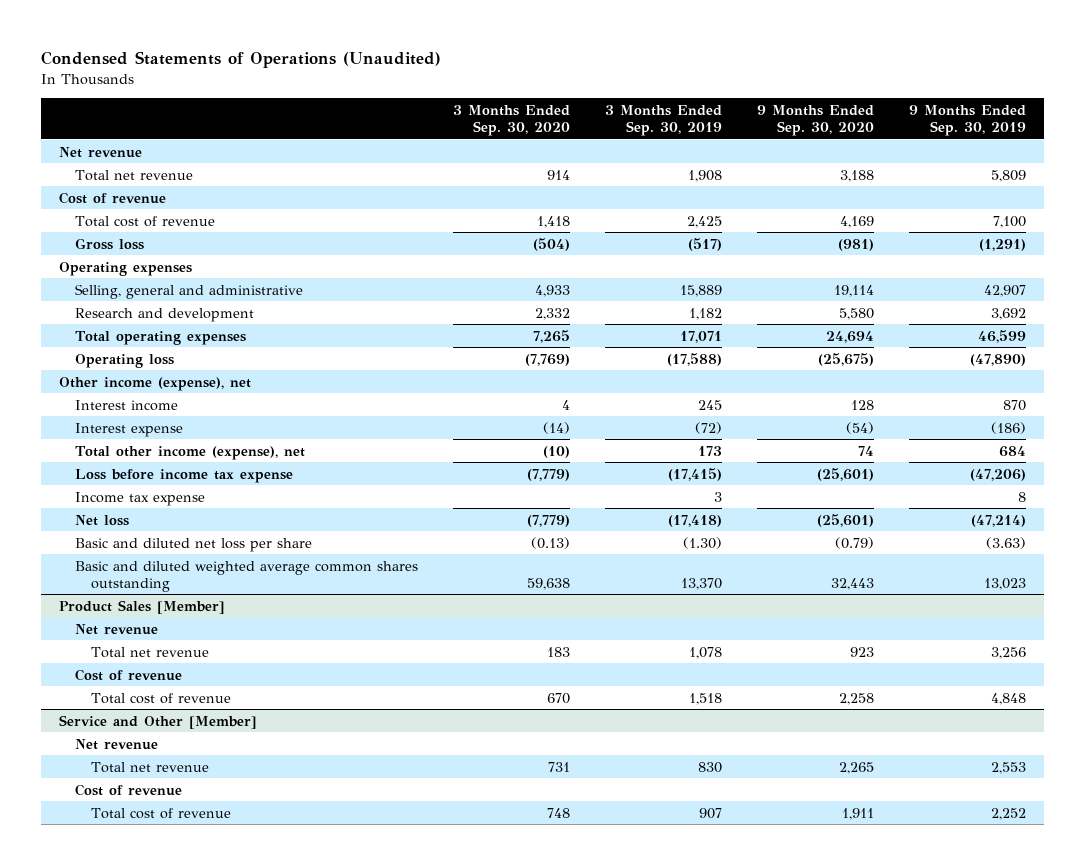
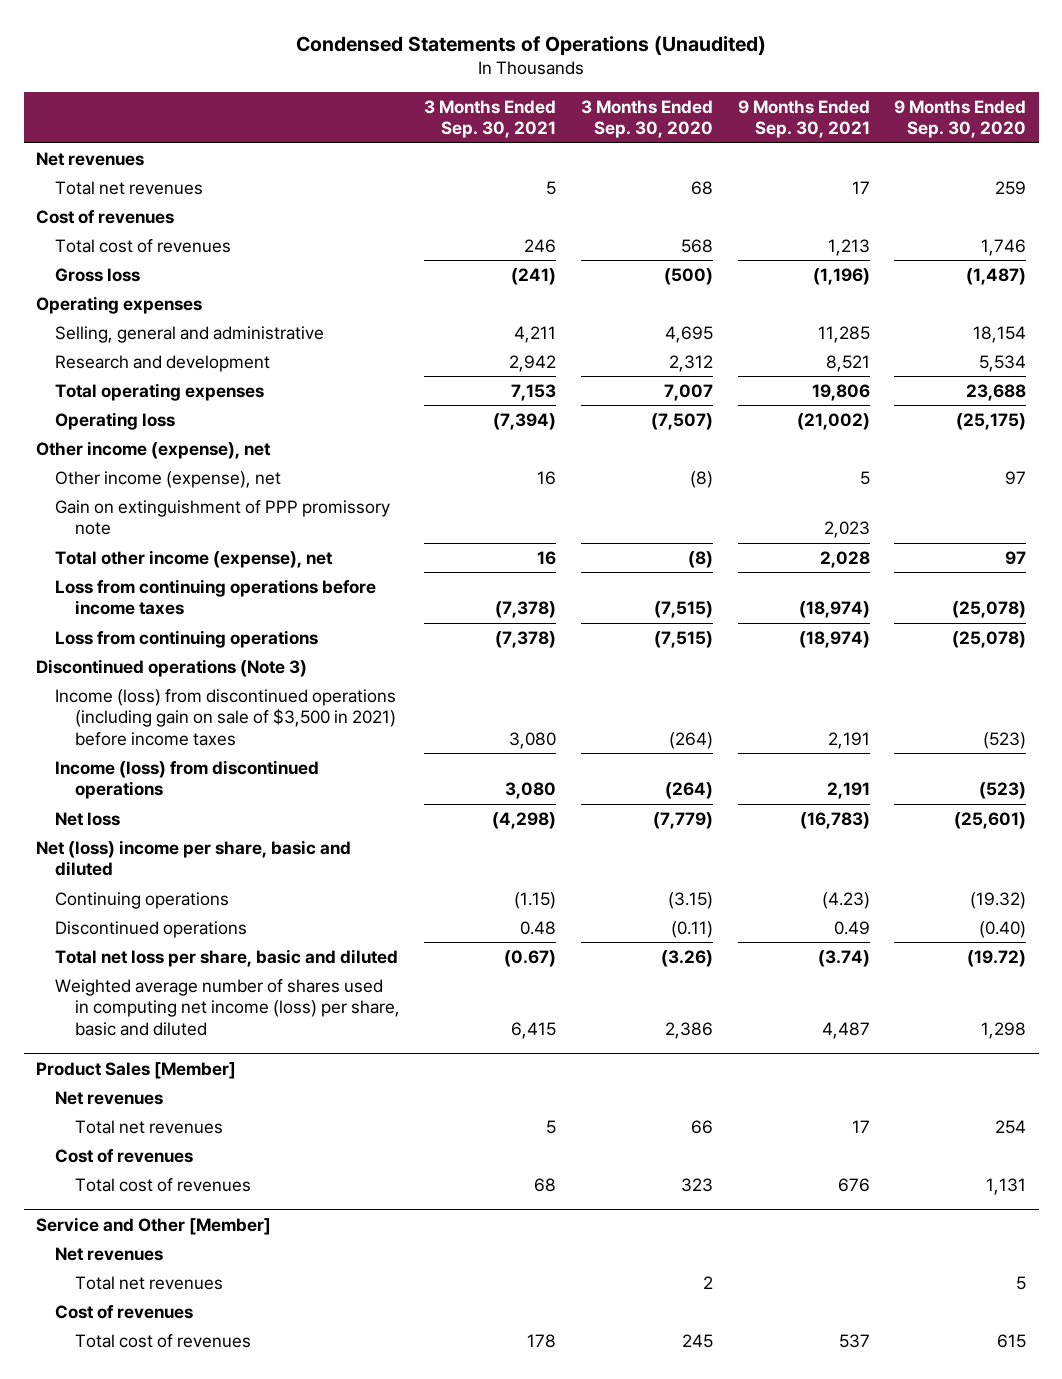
[605,104,723,137] 3 Months Ended Sep. 30, 2019 -> none
[909,104,1027,137] 9 Months Ended Sep. 30, 2019 -> none
none -> [424,99,557,139] 3 Months Ended Sep. 30, 2021
none -> [737,99,870,139] 9 Months Ended Sep. 30, 2021
[58,146,142,158] Net revenue -> [36,151,145,166] Net revenues
[74,169,193,181] Total net revenue -> [55,180,204,195] Total net revenues
[546,169,570,180] 914 -> [690,180,713,195] 68
[840,169,875,182] 3,188 -> [995,180,1027,195] 259
[58,191,166,204] Cost of revenue -> [36,209,175,224] Cost of revenues
[74,215,215,227] Total cost of revenue -> [55,238,232,253] Total cost of revenues
[536,215,570,228] 1,418 -> [680,238,713,253] 568
[840,215,875,228] 4,169 -> [981,238,1027,256] 1,746
[532,237,570,251] (504) -> [663,267,713,285] (500)
[838,238,875,251] (981) -> [966,267,1027,285] (1,487)
[534,284,570,297] 4,933 -> [664,325,713,343] 4,695
[834,284,875,297] 19,114 -> [973,325,1027,343] 18,154
[534,307,570,320] 2,332 -> [668,354,713,372] 2,312
[839,307,875,320] 5,580 -> [979,354,1027,372] 5,534
[532,329,570,343] 7,265 -> [663,383,713,401] 7,007
[826,330,875,343] 24,694 -> [966,383,1027,401] 23,688
[524,353,570,366] (7,769) -> [650,412,713,430] (7,507)
[818,352,875,366] (25,675) -> [956,412,1027,430] (25,175)
[74,399,178,411] Interest income -> none
[74,422,183,437] Interest expense -> none
[74,491,205,506] Income tax expense -> none
none -> [55,470,282,488] Other income (expense), net
none -> [55,499,391,536] Gain on extinguishment of PPP promissory note
[542,445,570,458] (10) -> [687,550,713,568] (8)
[858,445,875,456] 74 -> [1005,550,1027,565] 97
[74,468,293,483] Loss before income tax expense -> [55,578,377,616] Loss from continuing operations before income taxes
[526,468,570,481] (7,779) -> [653,601,713,619] (7,515)
[817,467,875,481] (25,601) -> [952,601,1027,619] (25,078)
none -> [55,629,319,648] Loss from continuing operations
none -> [36,658,308,677] Discontinued operations (Note 3)
none -> [55,688,397,746] Income (loss) from discontinued operations (including gain on sale of $3,500 in 2021) before income taxes
none -> [55,759,320,800] Income (loss) from discontinued operations
none -> [36,839,352,877] Net (loss) income per share, basic and diluted
none -> [55,891,230,909] Continuing operations
none -> [55,920,248,938] Discontinued operations
[74,537,312,552] Basic and diluted net loss per share -> [55,948,399,967] Total net loss per share, basic and diluted
[530,536,570,549] (0.13) -> [660,949,713,967] (3.26)
[835,536,875,549] (0.79) -> [967,949,1027,967] (19.72)
[74,560,418,592] Basic and diluted weighted average common shares outstanding -> [55,978,400,1036] Weighted average number of shares used in computing net income (loss) per share, basic and diluted
[526,577,570,590] 59,638 -> [664,1021,713,1039] 2,386
[831,577,875,590] 32,443 -> [981,1021,1027,1039] 1,298
[74,623,158,635] Net revenue -> [55,1090,164,1105] Net revenues
[90,646,209,658] Total net revenue -> [74,1119,223,1134] Total net revenues
[546,646,570,657] 183 -> [690,1119,713,1134] 66
[850,646,875,657] 923 -> [995,1119,1027,1134] 254
[74,668,182,681] Cost of revenue -> [55,1148,194,1163] Cost of revenues
[90,692,231,704] Total cost of revenue -> [74,1177,251,1192] Total cost of revenues
[546,692,570,704] 670 -> [680,1177,713,1192] 323
[839,692,875,705] 2,258 -> [986,1177,1027,1195] 1,131
[74,738,158,750] Net revenue -> [55,1246,164,1261] Net revenues
[90,761,209,773] Total net revenue -> [74,1275,223,1290] Total net revenues
[547,761,570,772] 731 -> [702,1275,713,1289] 2
[839,761,875,774] 2,265 -> [1016,1275,1027,1290] 5
[74,783,182,796] Cost of revenue -> [55,1304,194,1319] Cost of revenues
[90,807,231,819] Total cost of revenue -> [74,1333,251,1348] Total cost of revenues
[546,807,570,818] 748 -> [681,1333,713,1348] 245
[842,807,875,820] 1,911 -> [997,1333,1027,1348] 615

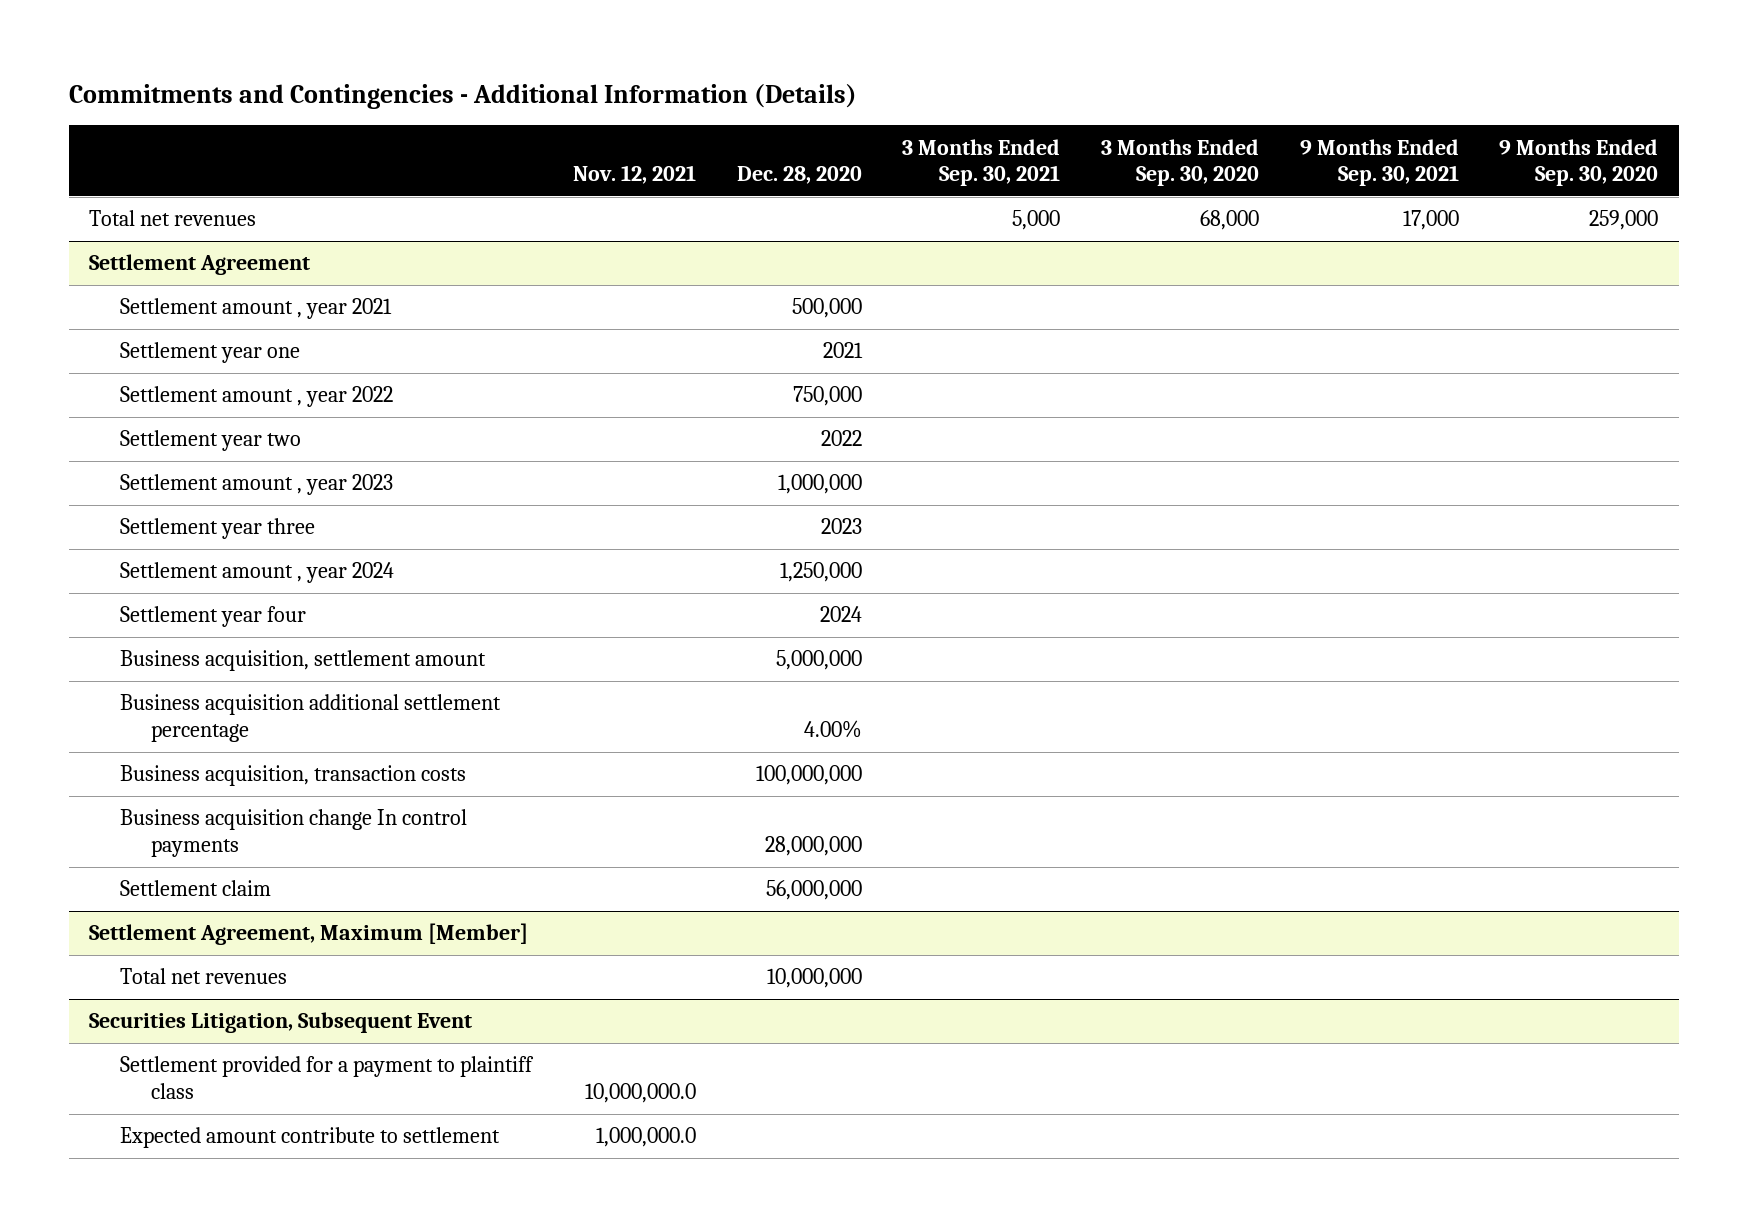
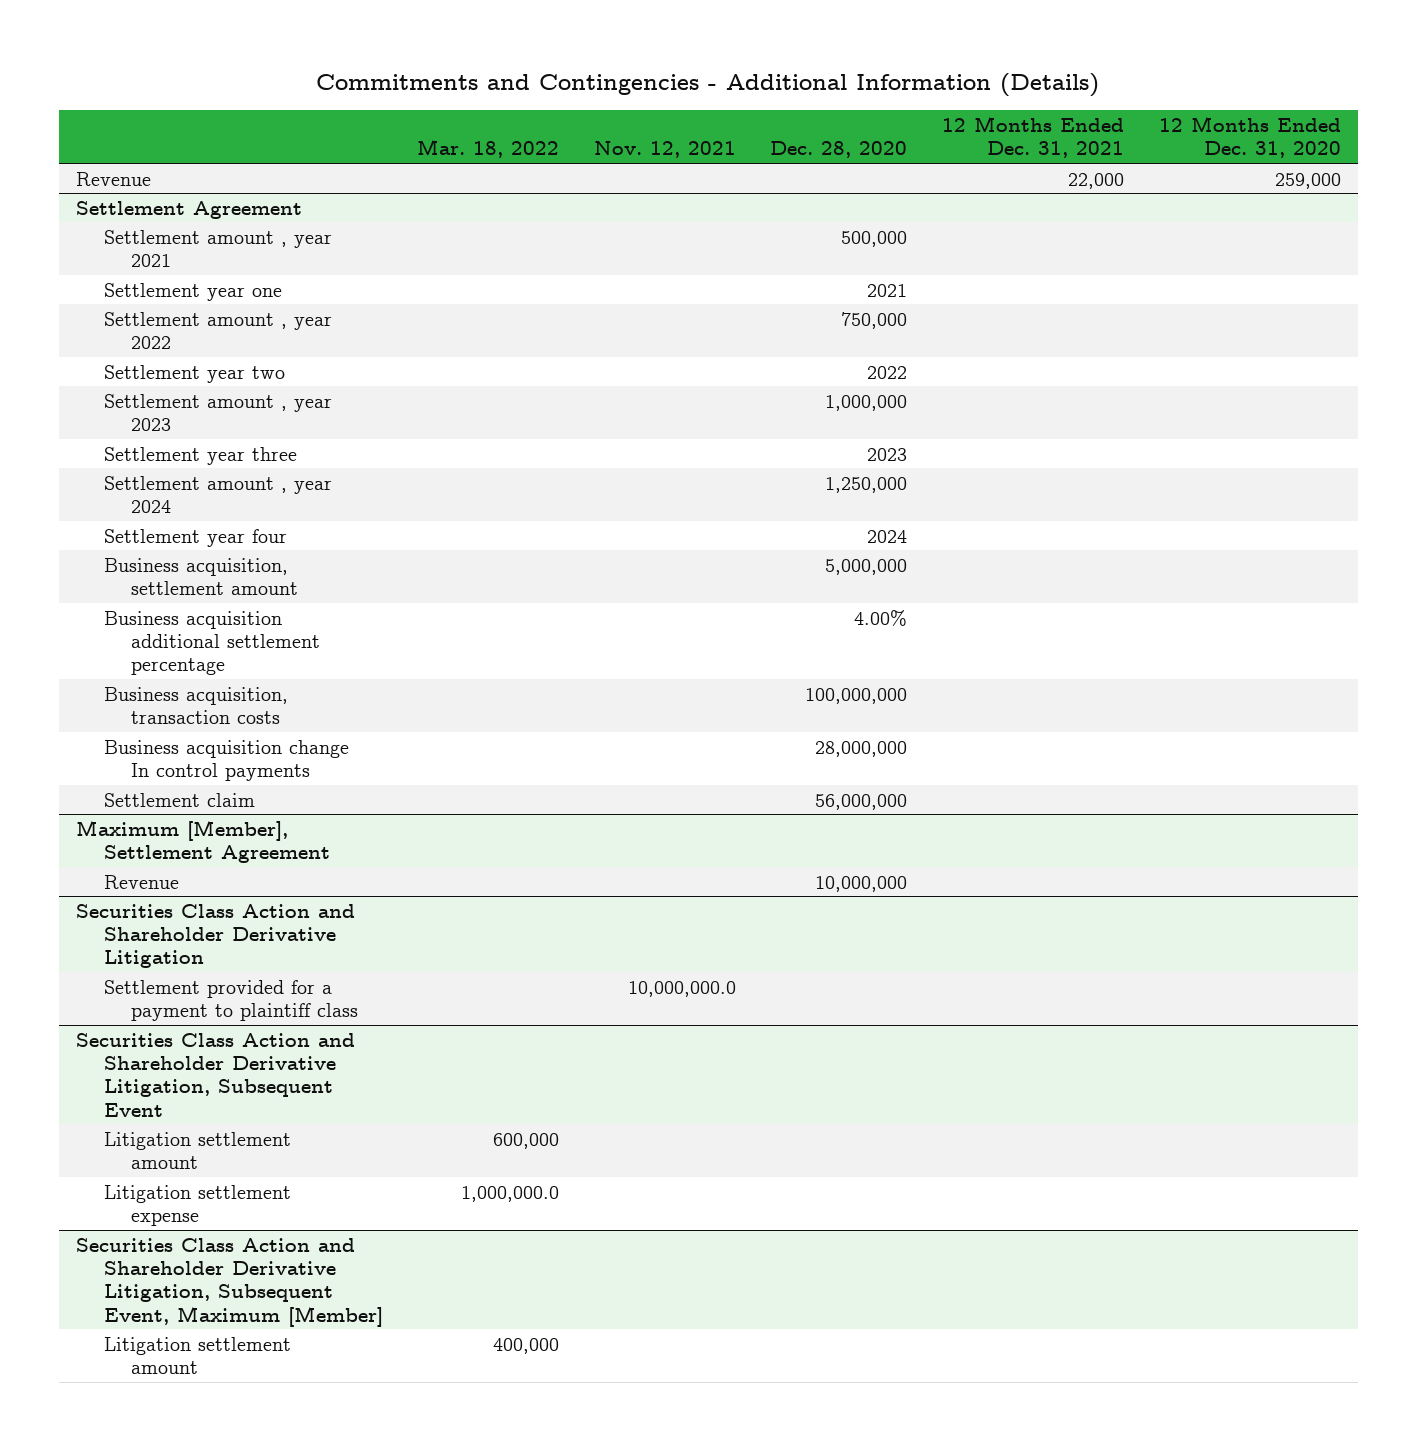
[902,138,1061,187] 3 Months Ended Sep. 30, 2021 -> none
[1101,138,1260,187] 3 Months Ended Sep. 30, 2020 -> none
[1299,138,1459,187] 9 Months Ended Sep. 30, 2021 -> none
[1499,138,1659,187] 9 Months Ended Sep. 30, 2020 -> none
none -> [417,139,560,159] Mar. 18, 2022
none -> [941,115,1124,159] 12 Months Ended Dec. 31, 2021
none -> [1158,115,1341,159] 12 Months Ended Dec. 31, 2020
[89,210,257,227] Total net revenues -> [76,171,152,186] Revenue
[89,1012,473,1034] Securities Litigation, Subsequent Event -> none
[89,923,529,946] Settlement Agreement, Maximum [Member] -> [76,819,330,863] Maximum [Member], Settlement Agreement
[120,968,288,985] Total net revenues -> [103,874,179,889] Revenue
none -> [76,903,356,969] Securities Class Action and Shareholder Derivative Litigation
[120,1127,501,1149] Expected amount contribute to settlement -> none
none -> [76,1032,356,1117] Securities Class Action and Shareholder Derivative Litigation, Subsequent Event
none -> [103,1131,291,1169] Litigation settlement amount
none -> [103,1184,291,1226] Litigation settlement expense
none -> [76,1237,383,1327] Securities Class Action and Shareholder Derivative Litigation, Subsequent Event, Maximum [Member]
none -> [103,1336,291,1374] Litigation settlement amount

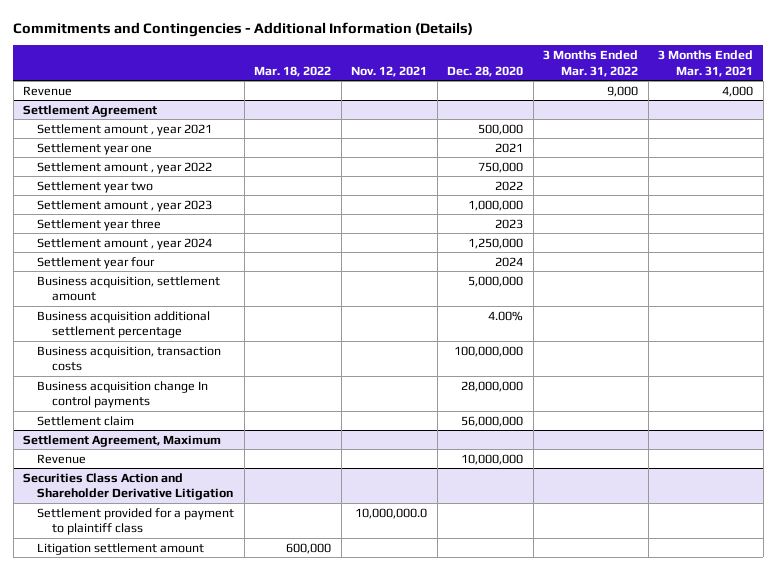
[941,115,1124,159] 12 Months Ended Dec. 31, 2021 -> none
[1158,115,1341,159] 12 Months Ended Dec. 31, 2020 -> none
none -> [543,49,639,77] 3 Months Ended Mar. 31, 2022
none -> [658,49,754,77] 3 Months Ended Mar. 31, 2021
[76,819,330,863] Maximum [Member], Settlement Agreement -> [23,434,222,447] Settlement Agreement, Maximum
[76,1032,356,1117] Securities Class Action and Shareholder Derivative Litigation, Subsequent Event -> none
[103,1184,291,1226] Litigation settlement expense -> none
[76,1237,383,1327] Securities Class Action and Shareholder Derivative Litigation, Subsequent Event, Maximum [Member] -> none
[103,1336,291,1374] Litigation settlement amount -> none

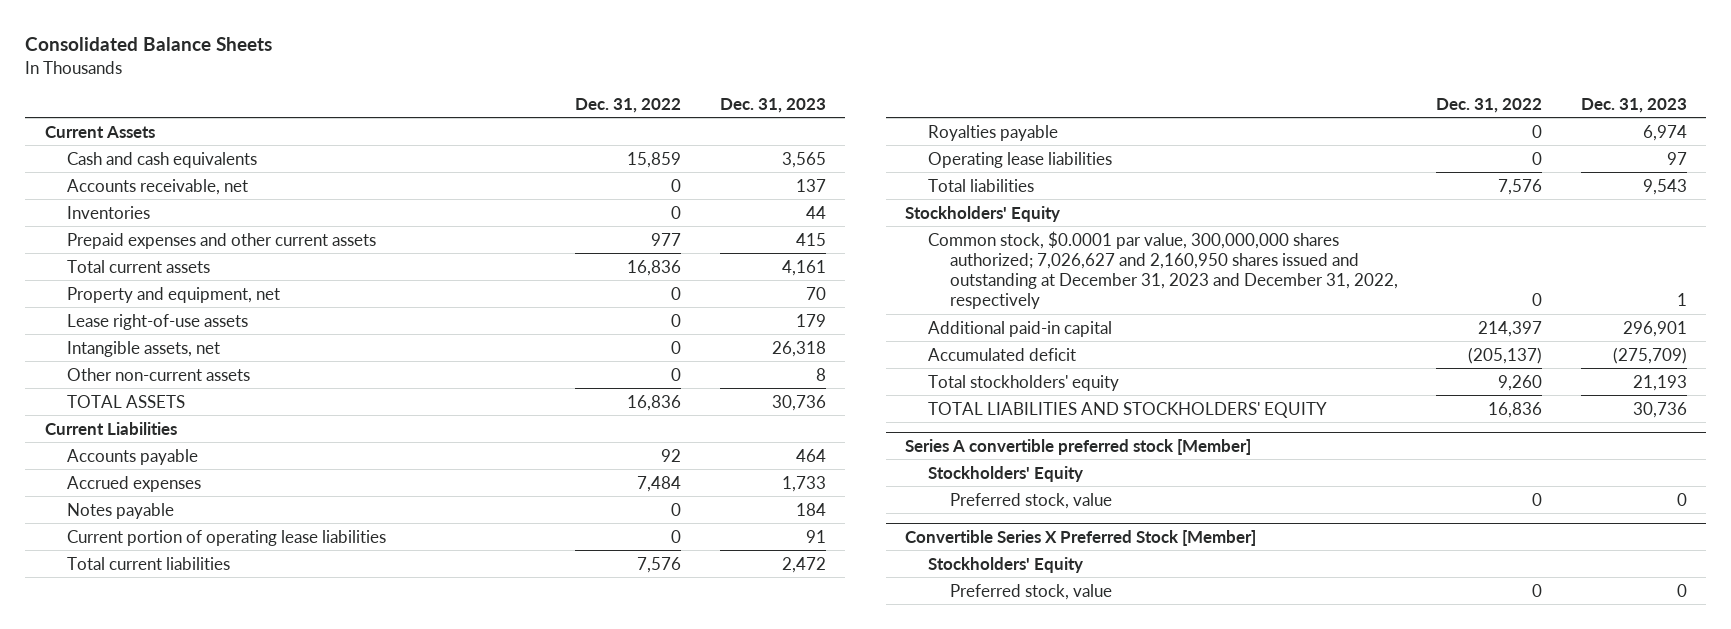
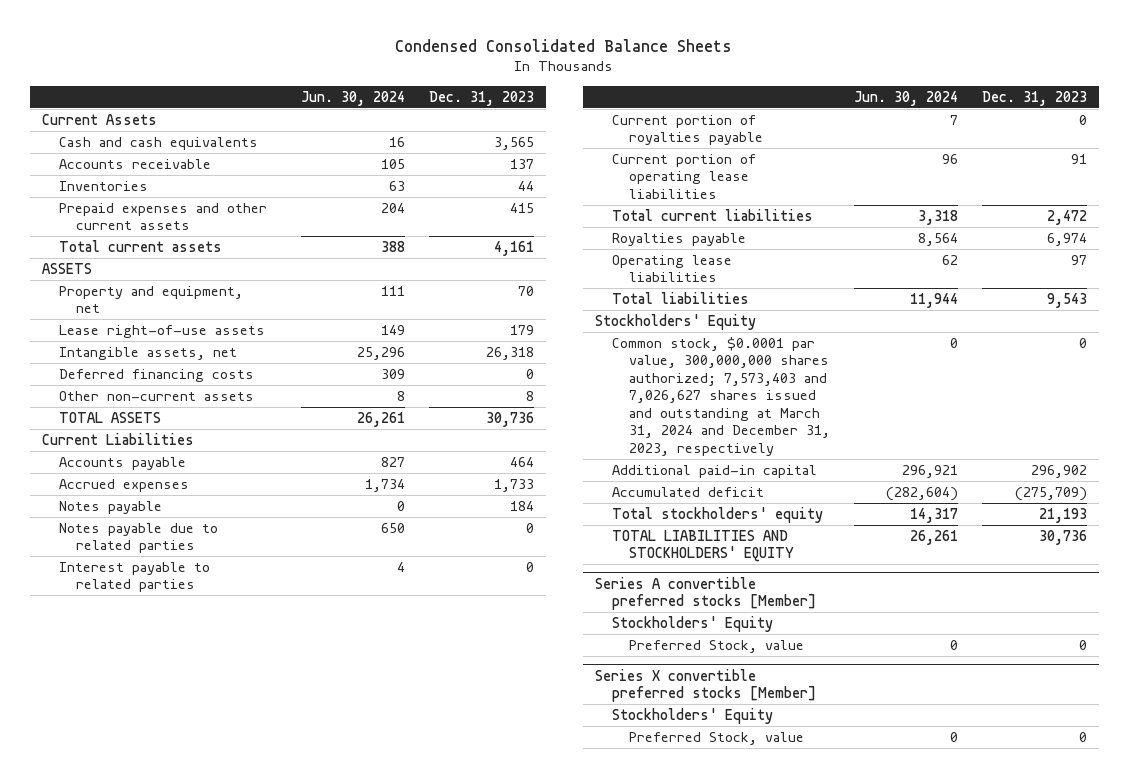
[25,37,273,52] Consolidated Balance Sheets -> [395,38,733,52] Condensed Consolidated Balance Sheets
[575,97,682,113] Dec. 31, 2022 -> none
none -> [301,90,406,106] Jun. 30, 2024
[66,178,248,195] Accounts receivable, net -> [58,158,211,169] Accounts receivable
none -> [41,262,92,274] ASSETS
none -> [58,368,254,382] Deferred financing costs
none -> [58,522,218,554] Notes payable due to related parties
none -> [58,561,210,593] Interest payable to related parties
none -> [611,114,764,146] Current portion of royalties payable
[927,230,1398,310] Common stock, $0.0001 par value, 300,000,000 shares authorized; 7,026,627 and 2,160,950 shares issued and outstanding at December 31, 2023 and December 31, 2022, respectively -> [611,336,831,456] Common stock, $0.0001 par value, 300,000,000 shares authorized; 7,573,403 and 7,026,627 shares issued and outstanding at March 31, 2024 and December 31, 2023, respectively
[1676,293,1687,307] 1 -> [1079,337,1088,348] 0
[1622,320,1687,337] 296,901 -> [1031,464,1088,478] 296,902
[905,438,1252,455] Series A convertible preferred stock [Member] -> [594,576,816,611] Series A convertible preferred stocks [Member]
[949,492,1112,509] Preferred stock, value -> [629,639,805,653] Preferred Stock, value
[905,529,1257,546] Convertible Series X Preferred Stock [Member] -> [594,668,816,703] Series X convertible preferred stocks [Member]
[949,583,1112,600] Preferred stock, value -> [629,731,805,745] Preferred Stock, value

